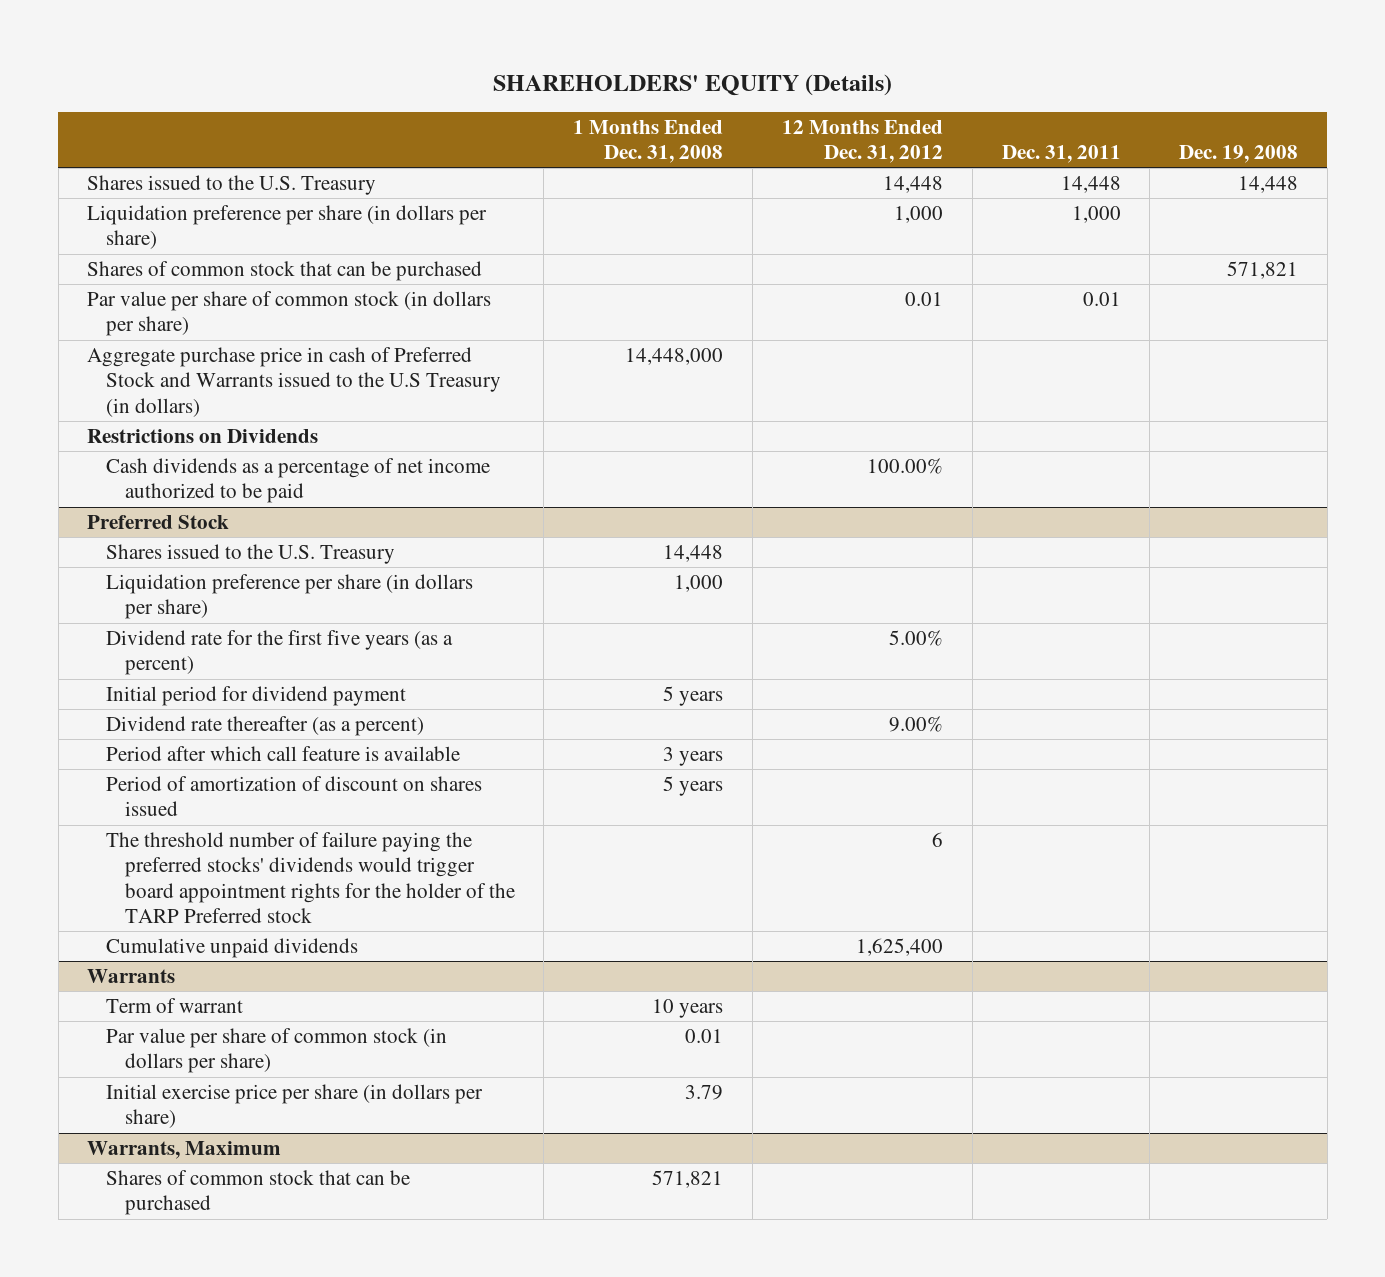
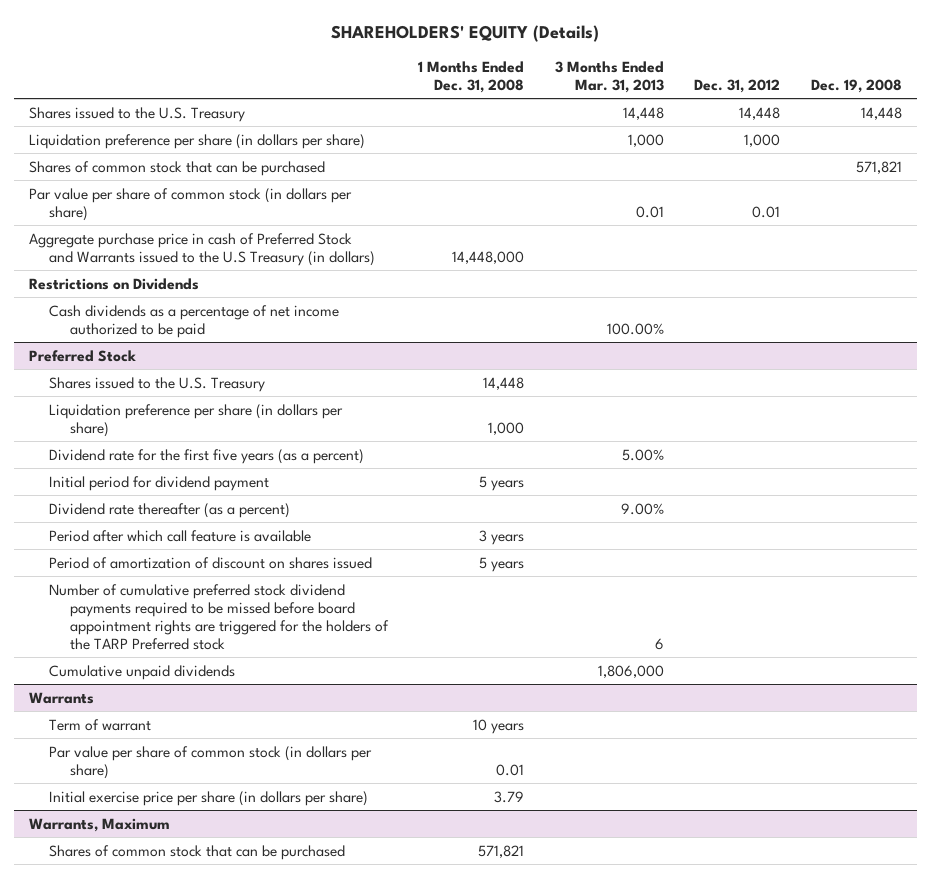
[781,119,943,164] 12 Months Ended Dec. 31, 2012 -> none
[1001,145,1121,164] Dec. 31, 2011 -> none
none -> [554,61,664,94] 3 Months Ended Mar. 31, 2013
none -> [694,79,781,94] Dec. 31, 2012
[106,832,515,924] The threshold number of failure paying the preferred stocks' dividends would trigger board appointment rights for the holder of the TARP Preferred stock -> [49,583,389,650] Number of cumulative preferred stock dividend payments required to be missed before board appointment rights are triggered for the holders of the TARP Preferred stock

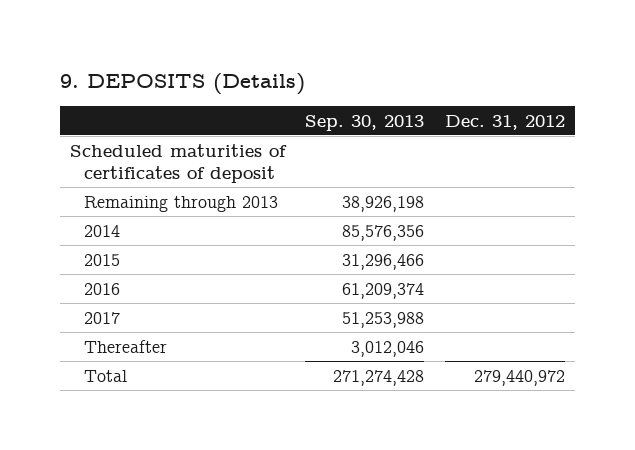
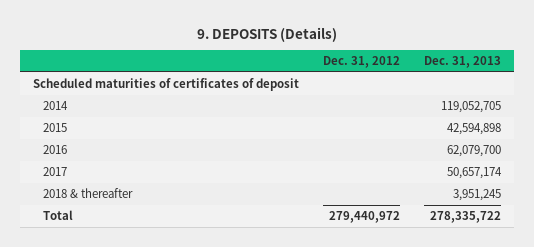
[305,114,425,131] Sep. 30, 2013 -> none
none -> [424,56,502,69] Dec. 31, 2013
[84,195,279,212] Remaining through 2013 -> none
[84,339,168,353] Thereafter -> [43,188,134,199] 2018 & thereafter

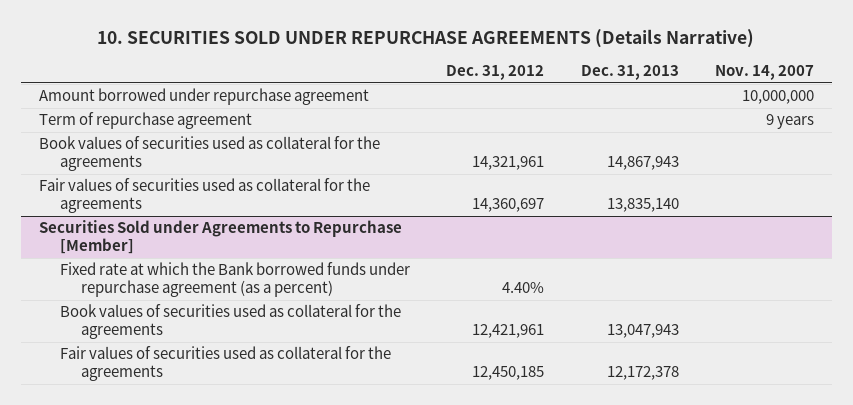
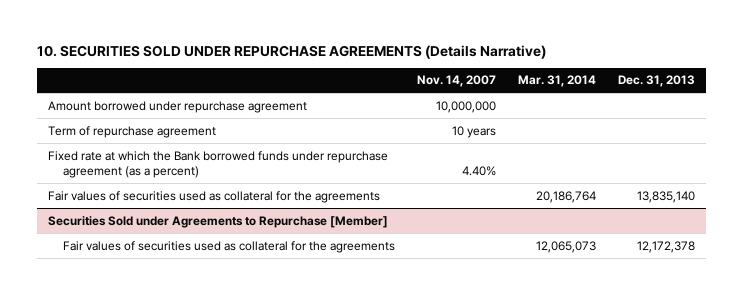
[446,65,545,81] Dec. 31, 2012 -> none
none -> [518,75,597,88] Mar. 31, 2014
[38,136,380,172] Book values of securities used as collateral for the agreements -> none
[766,114,815,130] 9 years -> [452,125,497,138] 10 years
none -> [47,150,388,179] Fixed rate at which the Bank borrowed funds under repurchase agreement (as a percent)
[59,262,410,298] Fixed rate at which the Bank borrowed funds under repurchase agreement (as a percent) -> none
[59,304,401,340] Book values of securities used as collateral for the agreements -> none

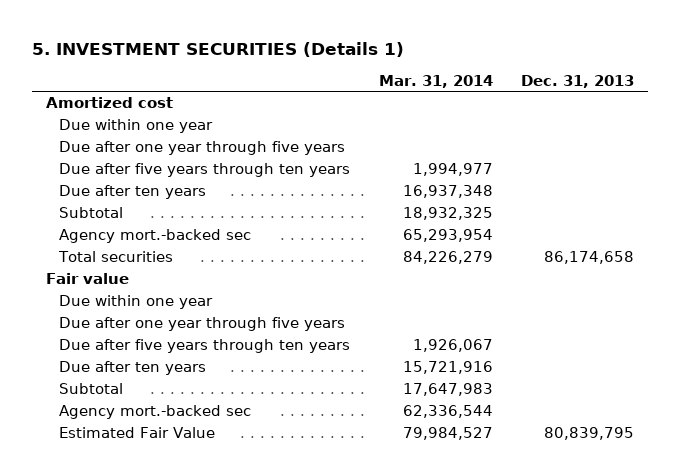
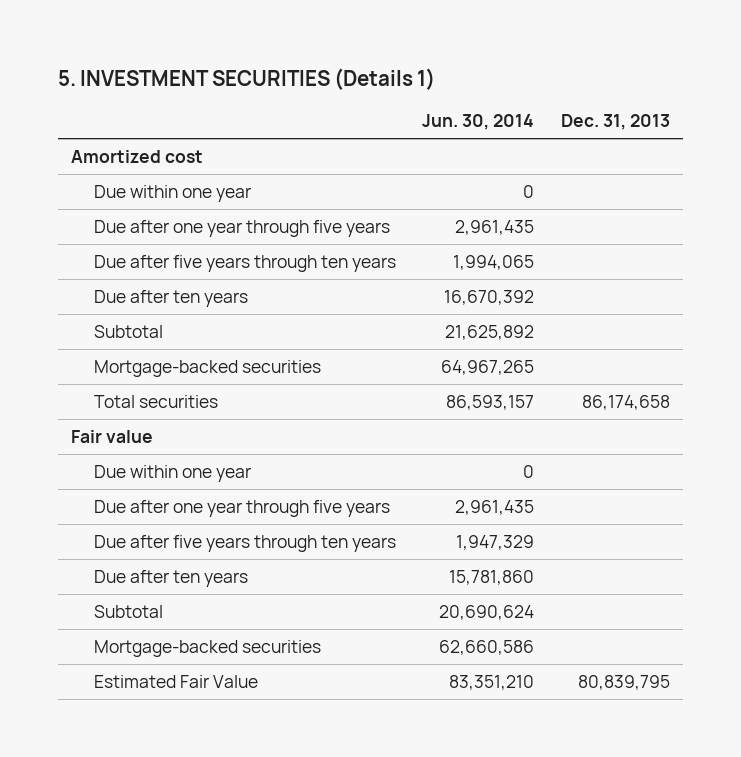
[378,74,493,88] Mar. 31, 2014 -> none
none -> [422,114,535,131] Jun. 30, 2014
[59,229,252,244] Agency mort.-backed sec -> [93,359,321,377] Mortgage-backed securities
[59,405,252,420] Agency mort.-backed sec -> [93,639,321,657] Mortgage-backed securities

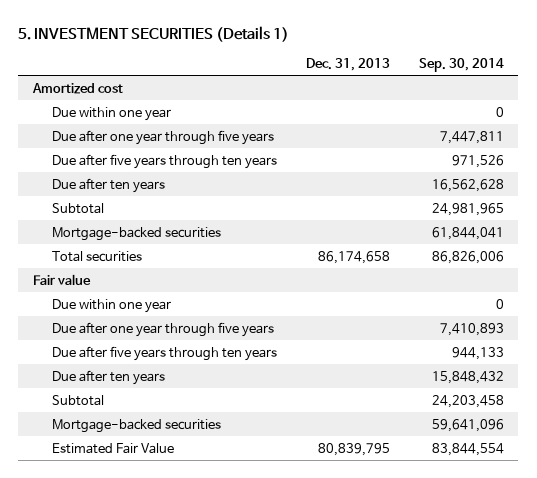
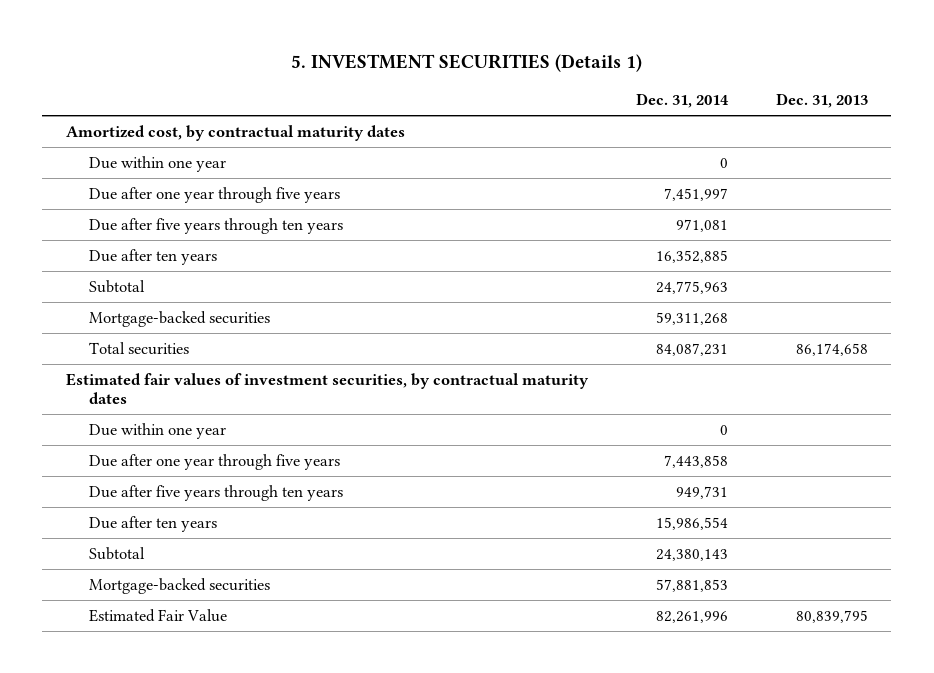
[419,58,505,73] Sep. 30, 2014 -> none
none -> [635,93,729,109] Dec. 31, 2014
[31,82,123,94] Amortized cost -> [66,124,406,141] Amortized cost, by contractual maturity dates
[32,273,91,285] Fair value -> [66,372,590,405] Estimated fair values of investment securities, by contractual maturity dates

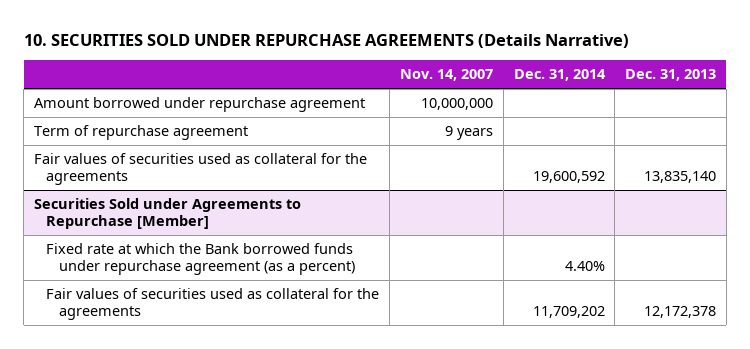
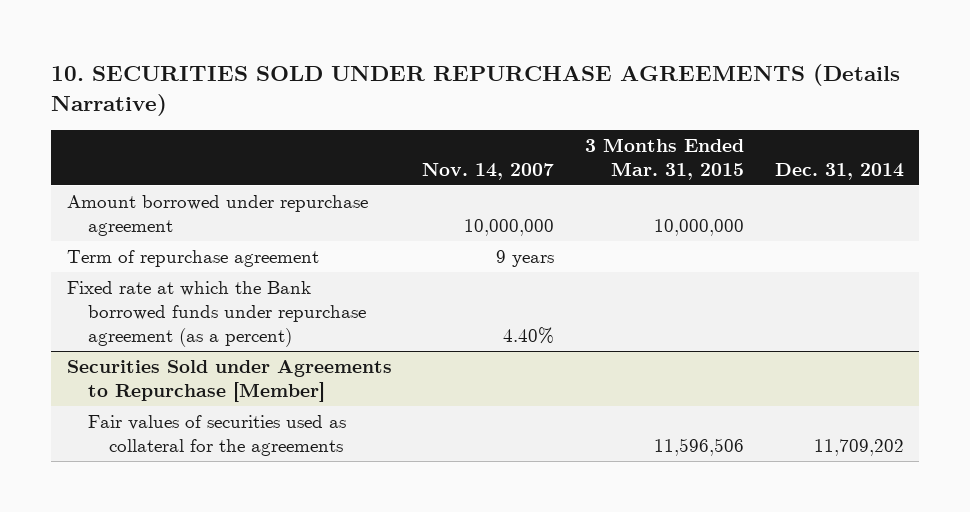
[625,69,717,82] Dec. 31, 2013 -> none
none -> [585,137,745,180] 3 Months Ended Mar. 31, 2015
[33,153,367,186] Fair values of securities used as collateral for the agreements -> none
none -> [66,281,366,347] Fixed rate at which the Bank borrowed funds under repurchase agreement (as a percent)
[46,243,356,276] Fixed rate at which the Bank borrowed funds under repurchase agreement (as a percent) -> none

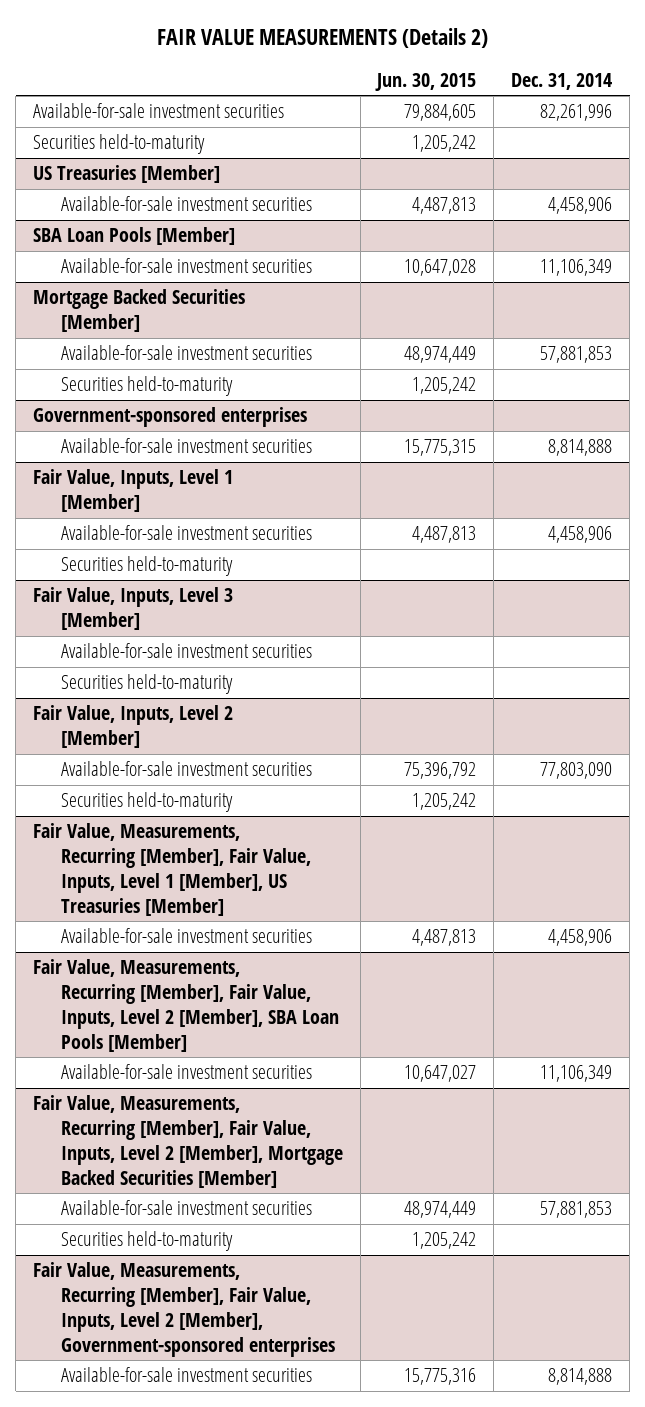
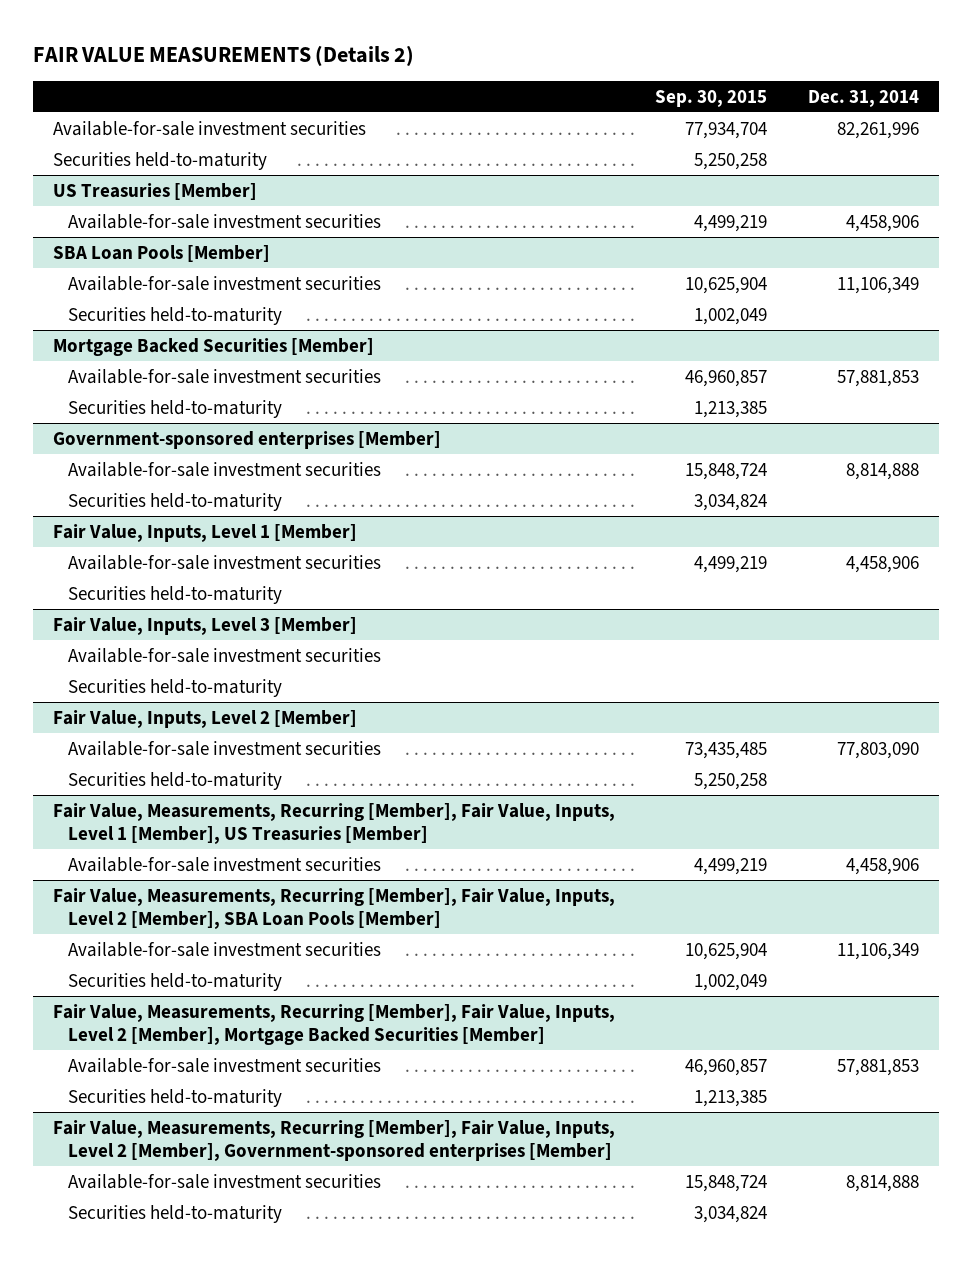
[375,72,477,91] Jun. 30, 2015 -> none
none -> [655,89,768,107] Sep. 30, 2015
none -> [67,306,282,325] Securities held-to-maturity
[33,407,308,428] Government-sponsored enterprises -> [52,430,441,449] Government-sponsored enterprises [Member]
none -> [67,492,282,511] Securities held-to-maturity
none -> [67,972,282,991] Securities held-to-maturity
[33,1262,335,1358] Fair Value, Measurements, Recurring [Member], Fair Value, Inputs, Level 2 [Member], Government-sponsored enterprises -> [52,1119,615,1162] Fair Value, Measurements, Recurring [Member], Fair Value, Inputs, Level 2 [Member], Government-sponsored enterprises [Member]
none -> [67,1204,282,1223] Securities held-to-maturity

